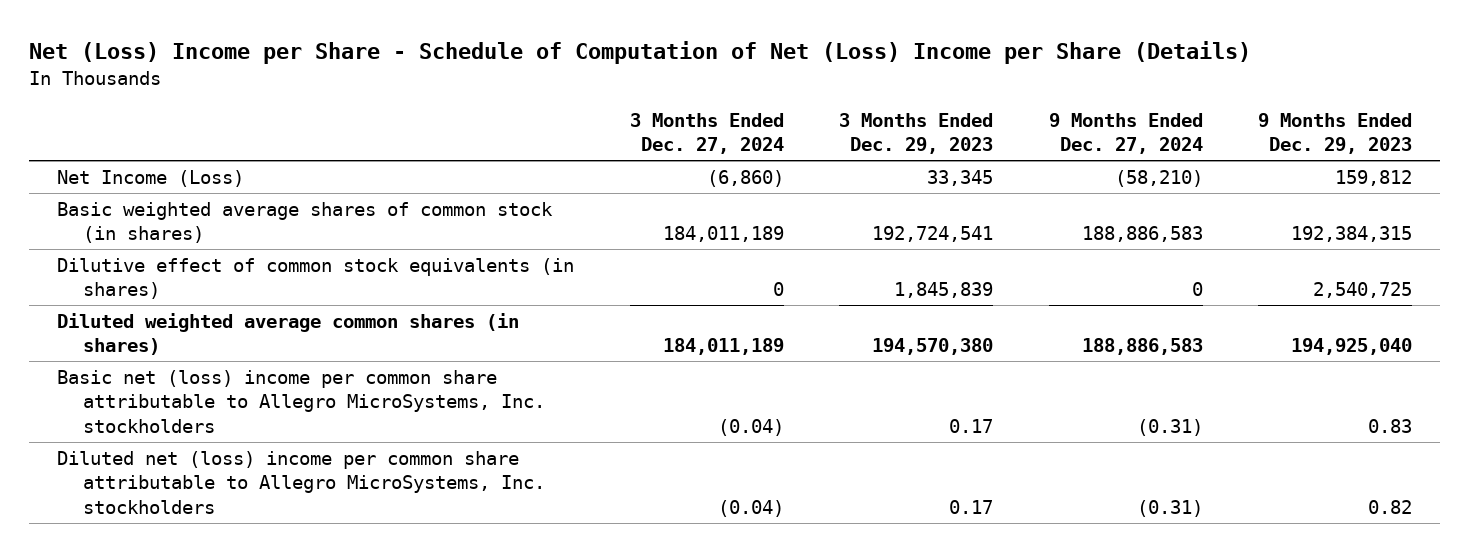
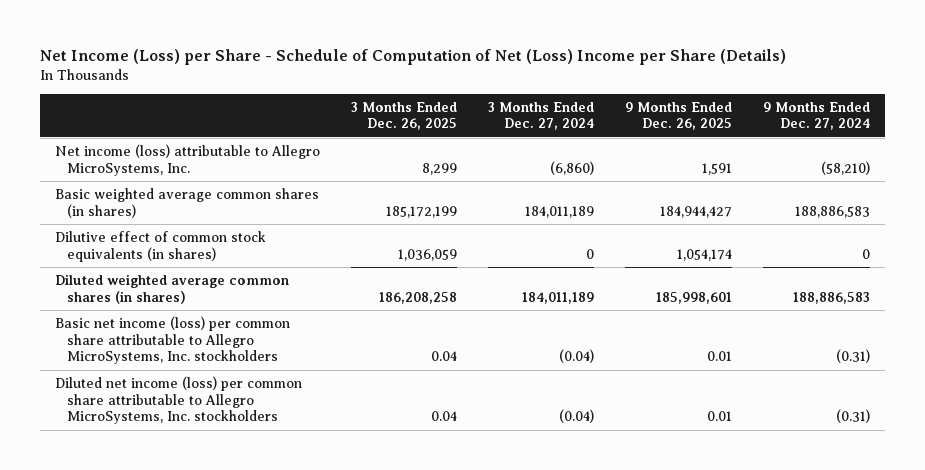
[29,40,1252,64] Net (Loss) Income per Share - Schedule of Computation of Net (Loss) Income per Share (Details) -> [39,49,786,66] Net Income (Loss) per Share - Schedule of Computation of Net (Loss) Income per Share (Details)
[839,112,994,155] 3 Months Ended Dec. 29, 2023 -> none
[1258,112,1413,155] 9 Months Ended Dec. 29, 2023 -> none
none -> [351,101,458,131] 3 Months Ended Dec. 26, 2025
none -> [624,101,732,131] 9 Months Ended Dec. 26, 2025
[56,169,244,187] Net Income (Loss) -> [55,144,321,176] Net income (loss) attributable to Allegro MicroSystems, Inc.
[56,201,553,244] Basic weighted average shares of common stock (in shares) -> [55,188,320,218] Basic weighted average common shares (in shares)
[56,369,545,434] Basic net (loss) income per common share attributable to Allegro MicroSystems, Inc. stockholders -> [55,316,291,365] Basic net income (loss) per common share attributable to Allegro MicroSystems, Inc. stockholders
[56,450,545,515] Diluted net (loss) income per common share attributable to Allegro MicroSystems, Inc. stockholders -> [55,376,303,425] Diluted net income (loss) per common share attributable to Allegro MicroSystems, Inc. stockholders

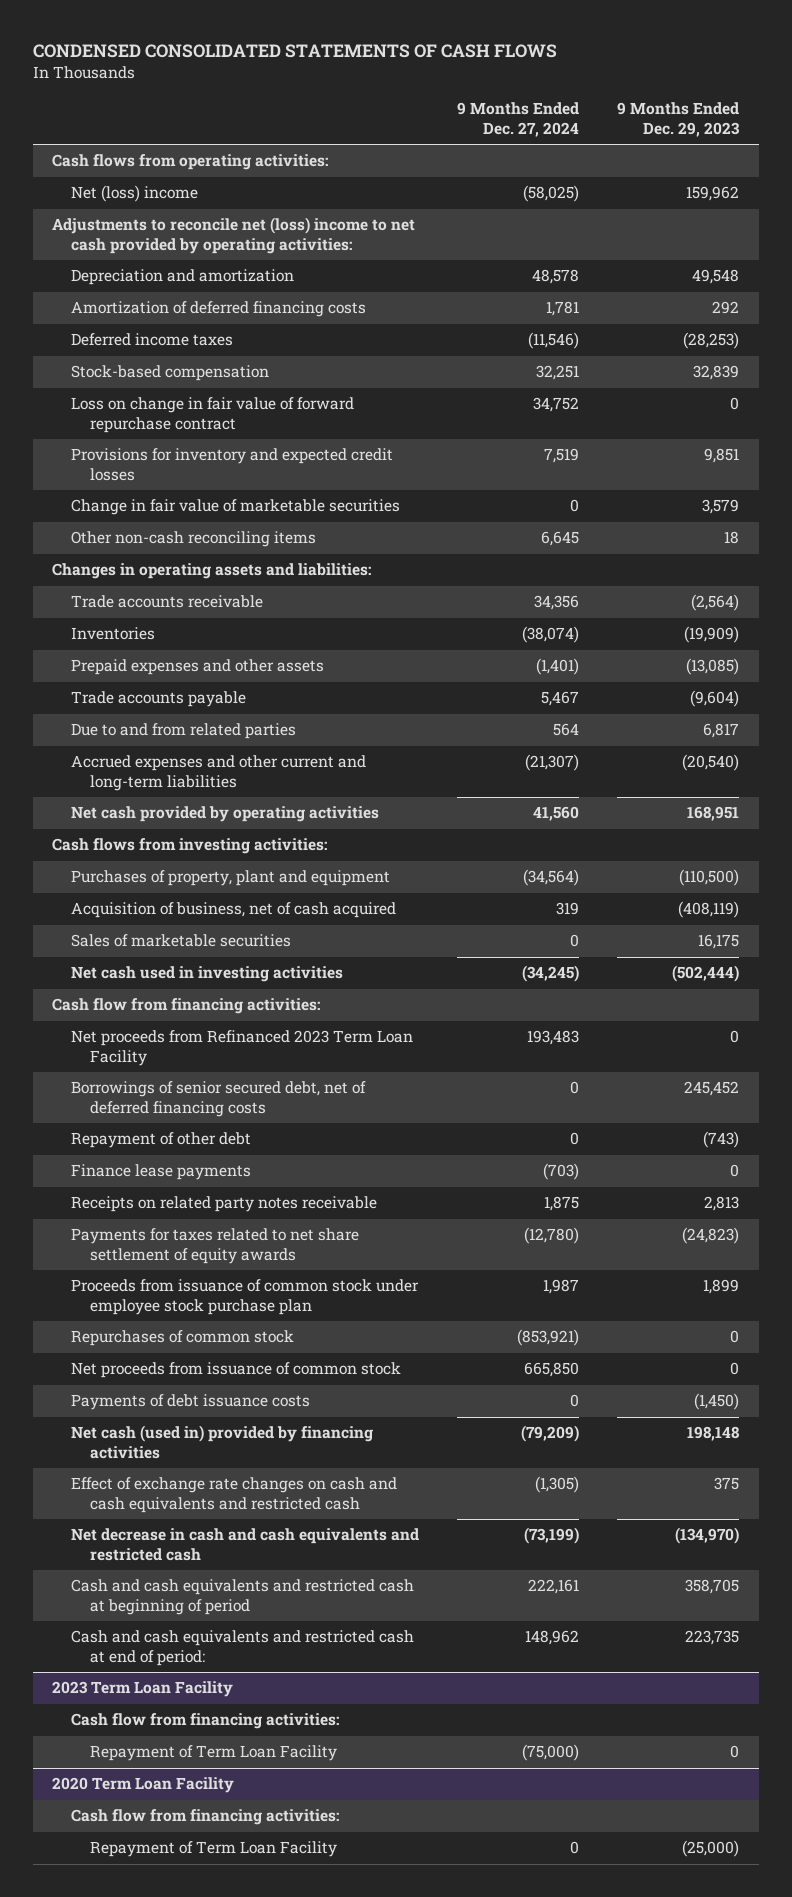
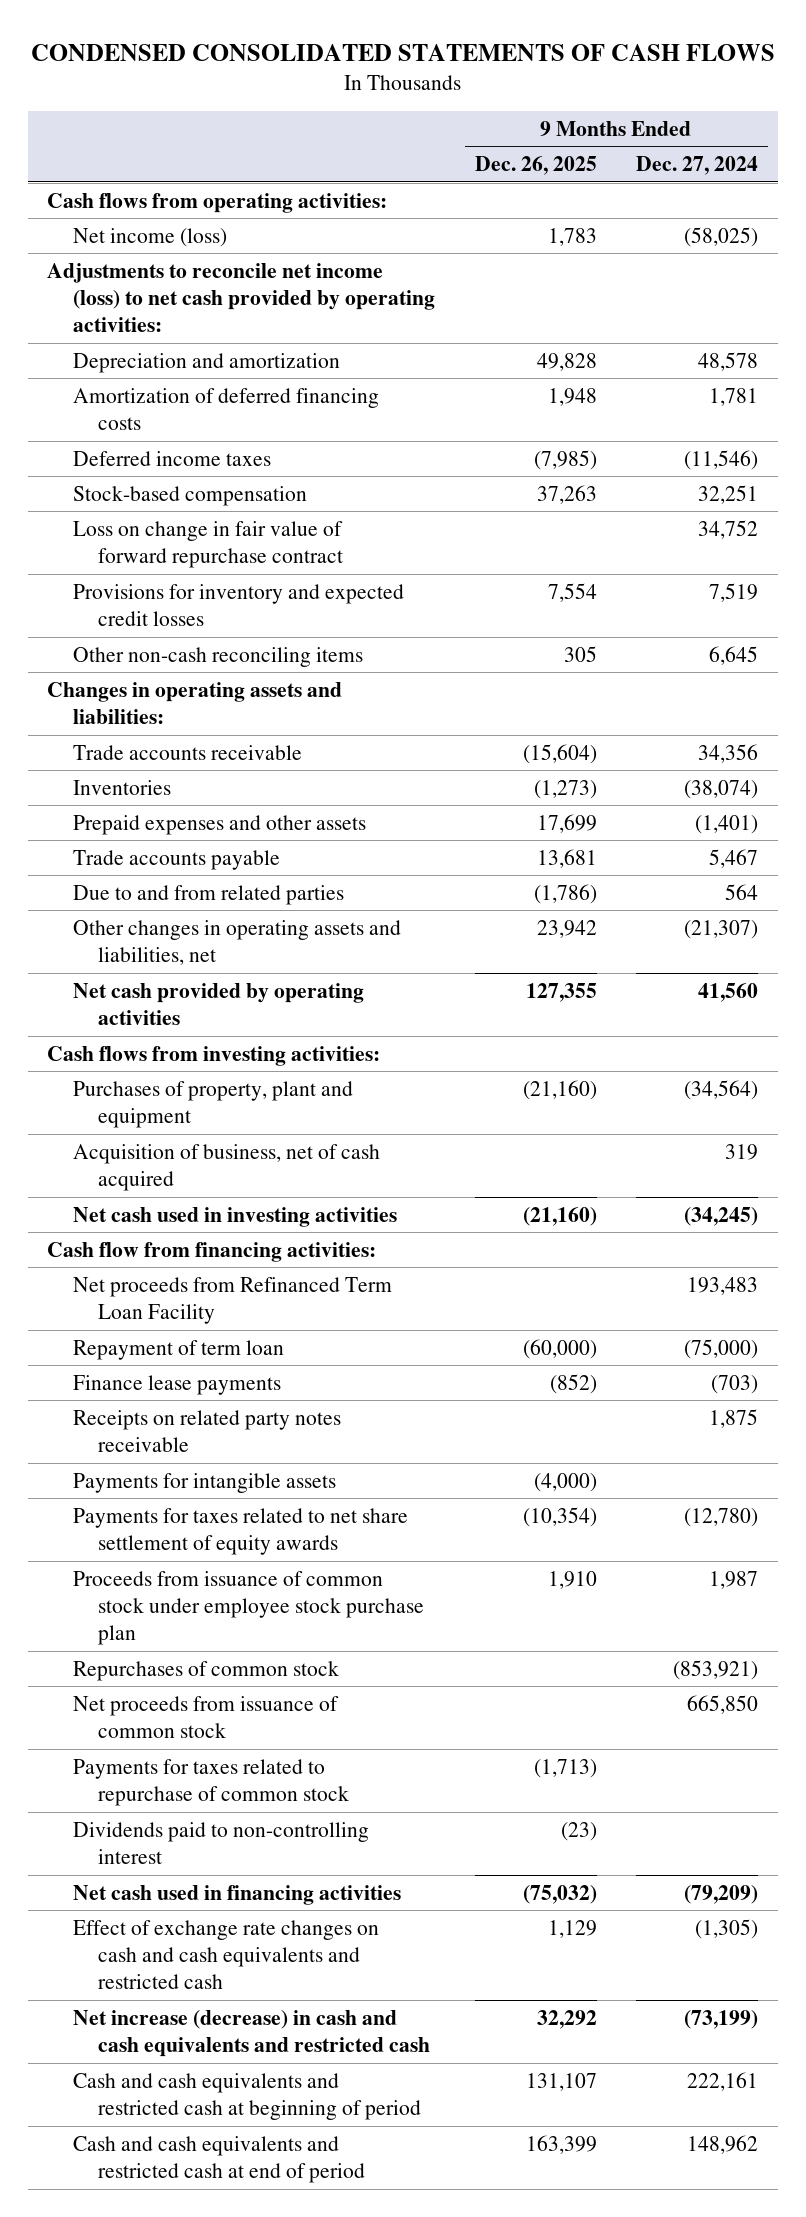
[617,102,741,137] 9 Months Ended Dec. 29, 2023 -> none
none -> [474,156,597,176] Dec. 26, 2025
[71,185,199,203] Net (loss) income -> [72,227,227,247] Net income (loss)
[52,217,416,254] Adjustments to reconcile net (loss) income to net cash provided by operating activities: -> [47,262,435,333] Adjustments to reconcile net income (loss) to net cash provided by operating activities:
[71,499,401,516] Change in fair value of marketable securities -> none
[71,755,367,791] Accrued expenses and other current and long-term liabilities -> [72,919,401,966] Other changes in operating assets and liabilities, net
[71,934,292,948] Sales of marketable securities -> none
[71,1081,367,1117] Borrowings of senior secured debt, net of deferred financing costs -> none
[71,1132,252,1149] Repayment of other debt -> none
[71,1030,414,1066] Net proceeds from Refinanced 2023 Term Loan Facility -> [72,1276,392,1325] Net proceeds from Refinanced Term Loan Facility
none -> [72,1339,284,1360] Repayment of term loan
none -> [72,1472,336,1493] Payments for intangible assets
[71,1394,311,1411] Payments of debt issuance costs -> none
none -> [72,1758,350,1807] Payments for taxes related to repurchase of common stock
none -> [72,1821,369,1865] Dividends paid to non-controlling interest
[71,1425,374,1459] Net cash (used in) provided by financing activities -> [72,1884,401,1905] Net cash used in financing activities
[71,1528,420,1561] Net decrease in cash and cash equivalents and restricted cash -> [72,2009,431,2058] Net increase (decrease) in cash and cash equivalents and restricted cash
[52,1681,234,1698] 2023 Term Loan Facility -> none
[71,1713,340,1730] Cash flow from financing activities: -> none
[89,1745,337,1762] Repayment of Term Loan Facility -> none
[52,1777,235,1794] 2020 Term Loan Facility -> none
[71,1809,340,1826] Cash flow from financing activities: -> none
[89,1841,337,1858] Repayment of Term Loan Facility -> none
[71,1630,415,1666] Cash and cash equivalents and restricted cash at end of period: -> [72,2135,366,2184] Cash and cash equivalents and restricted cash at end of period

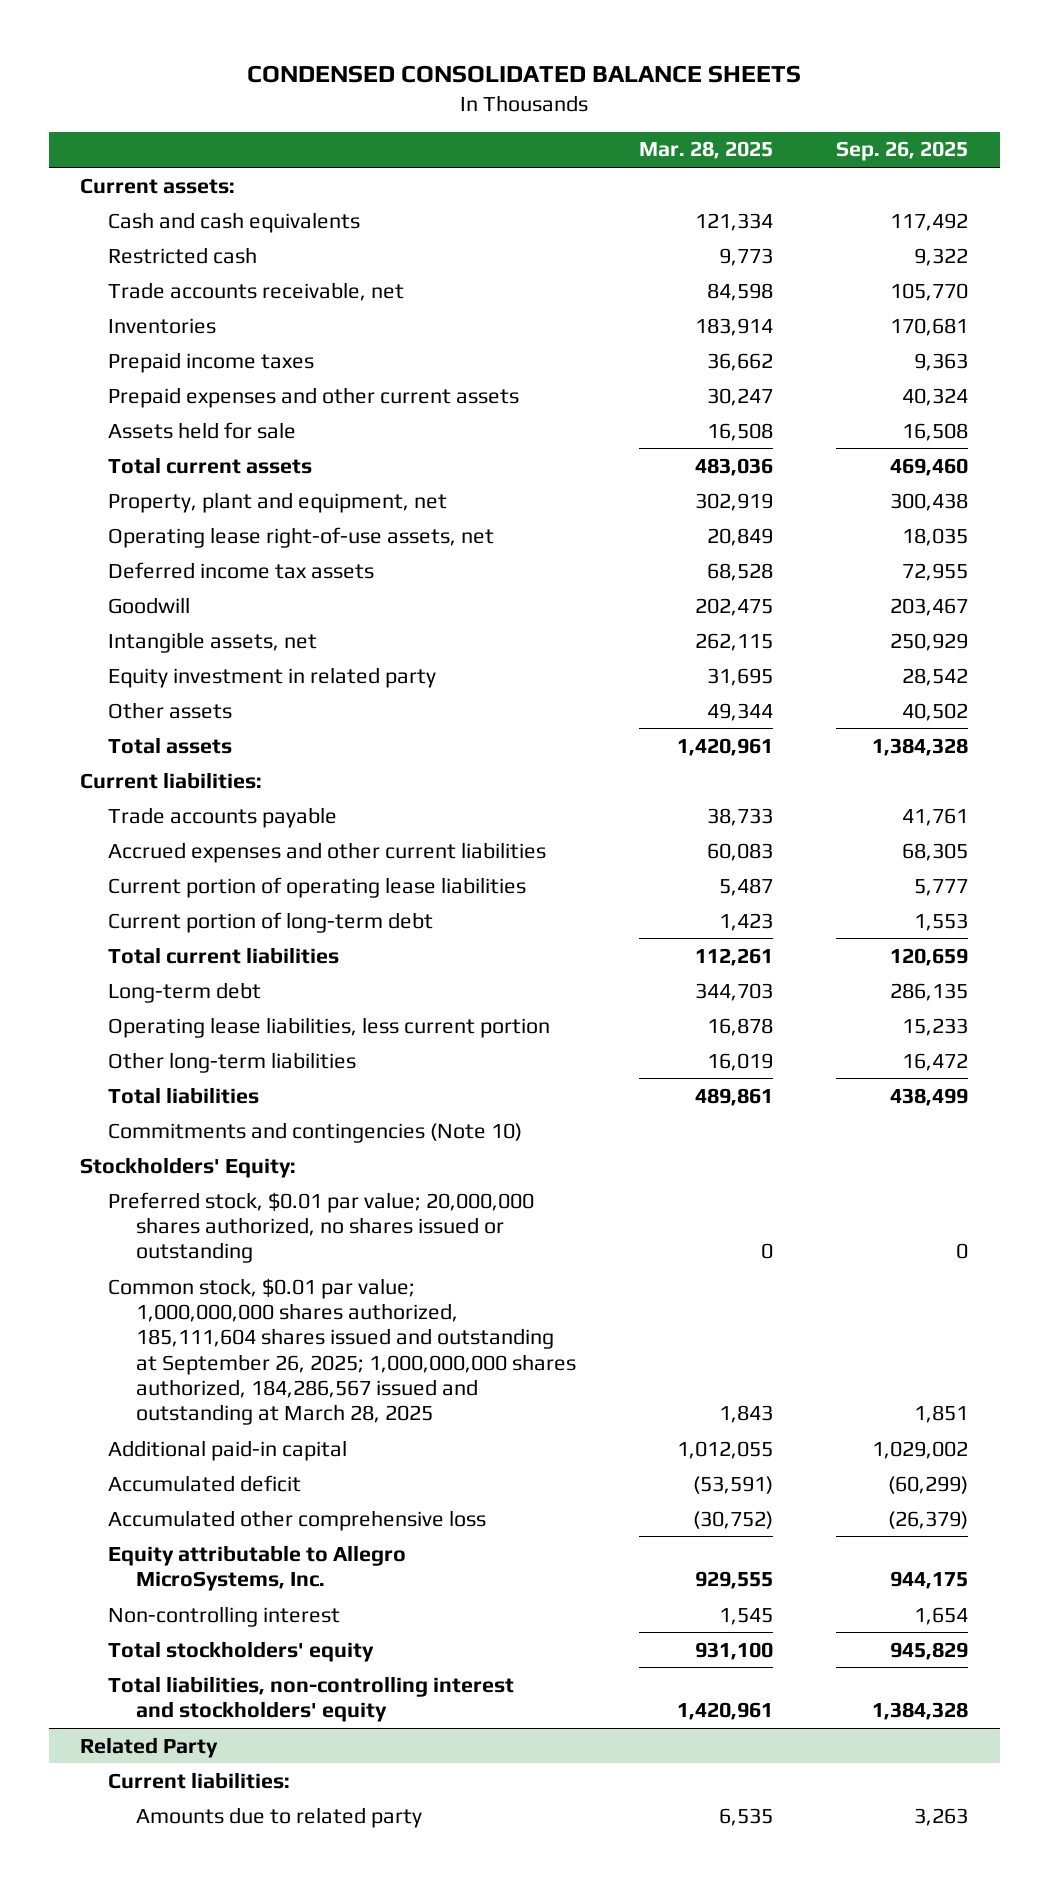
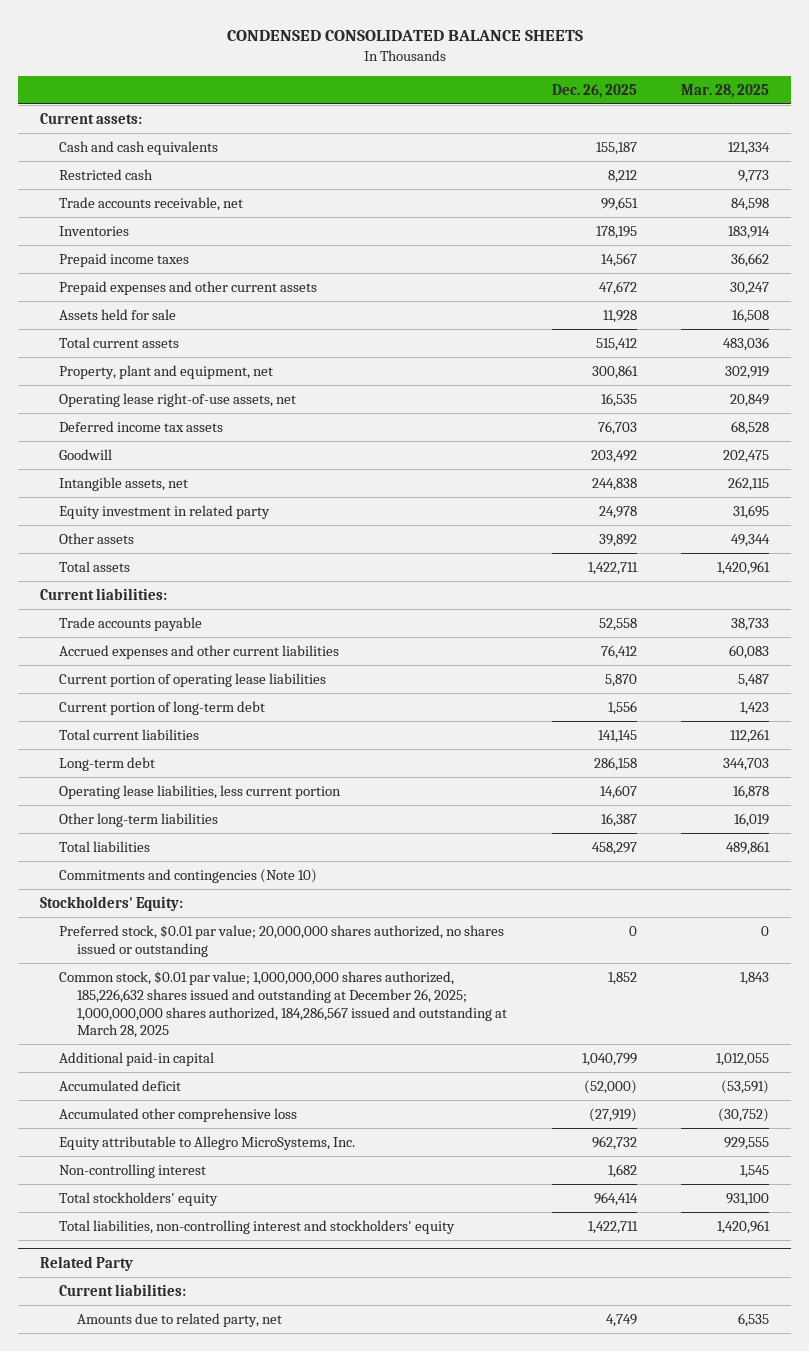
[836,141,969,162] Sep. 26, 2025 -> none
none -> [551,83,637,98] Dec. 26, 2025
[108,1277,577,1426] Common stock, $0.01 par value; 1,000,000,000 shares authorized, 185,111,604 shares issued and outstanding at September 26, 2025; 1,000,000,000 shares authorized, 184,286,567 issued and outstanding at March 28, 2025 -> [58,970,508,1039] Common stock, $0.01 par value; 1,000,000,000 shares authorized, 185,226,632 shares issued and outstanding at December 26, 2025; 1,000,000,000 shares authorized, 184,286,567 issued and outstanding at March 28, 2025
[136,1806,423,1828] Amounts due to related party -> [77,1312,283,1327] Amounts due to related party, net

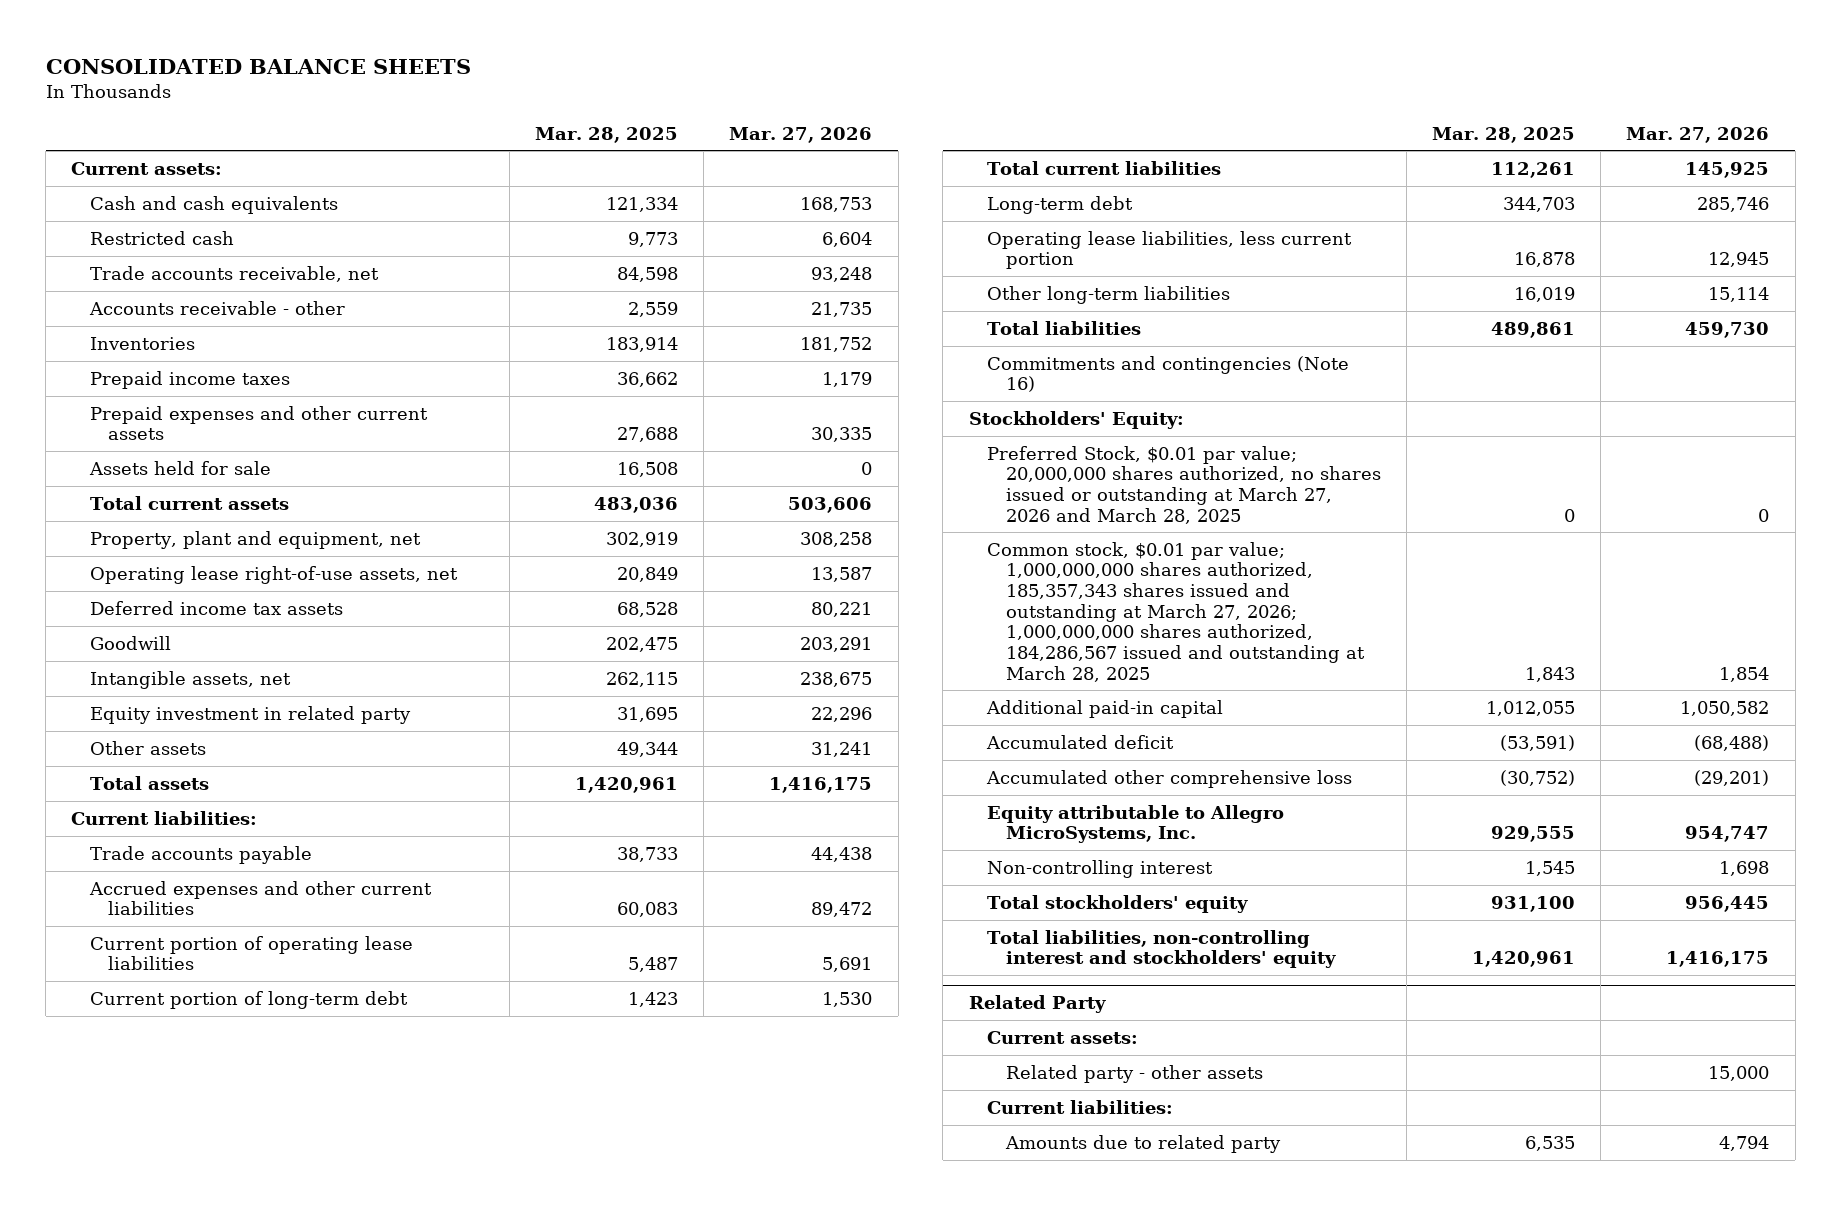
[226,30,583,42] CONDENSED CONSOLIDATED BALANCE SHEETS -> [45,58,471,74] CONSOLIDATED BALANCE SHEETS
[551,83,637,98] Dec. 26, 2025 -> none
none -> [729,126,873,143] Mar. 27, 2026
none -> [88,300,345,315] Accounts receivable - other
[729,281,769,295] 30,247 -> [616,427,678,443] 27,688
[58,868,317,883] Commitments and contingencies (Note 10) -> [987,355,1350,393] Commitments and contingencies (Note 16)
[58,924,504,957] Preferred stock, $0.01 par value; 20,000,000 shares authorized, no shares issued or outstanding -> [987,445,1381,524] Preferred Stock, $0.01 par value; 20,000,000 shares authorized, no shares issued or outstanding at March 27, 2026 and March 28, 2025
[58,970,508,1039] Common stock, $0.01 par value; 1,000,000,000 shares authorized, 185,226,632 shares issued and outstanding at December 26, 2025; 1,000,000,000 shares authorized, 184,286,567 issued and outstanding at March 28, 2025 -> [987,541,1365,682] Common stock, $0.01 par value; 1,000,000,000 shares authorized, 185,357,343 shares issued and outstanding at March 27, 2026; 1,000,000,000 shares authorized, 184,286,567 issued and outstanding at March 28, 2025
none -> [987,1030,1139,1044] Current assets:
none -> [1005,1064,1263,1083] Related party - other assets
[77,1312,283,1327] Amounts due to related party, net -> [1004,1134,1281,1153] Amounts due to related party

